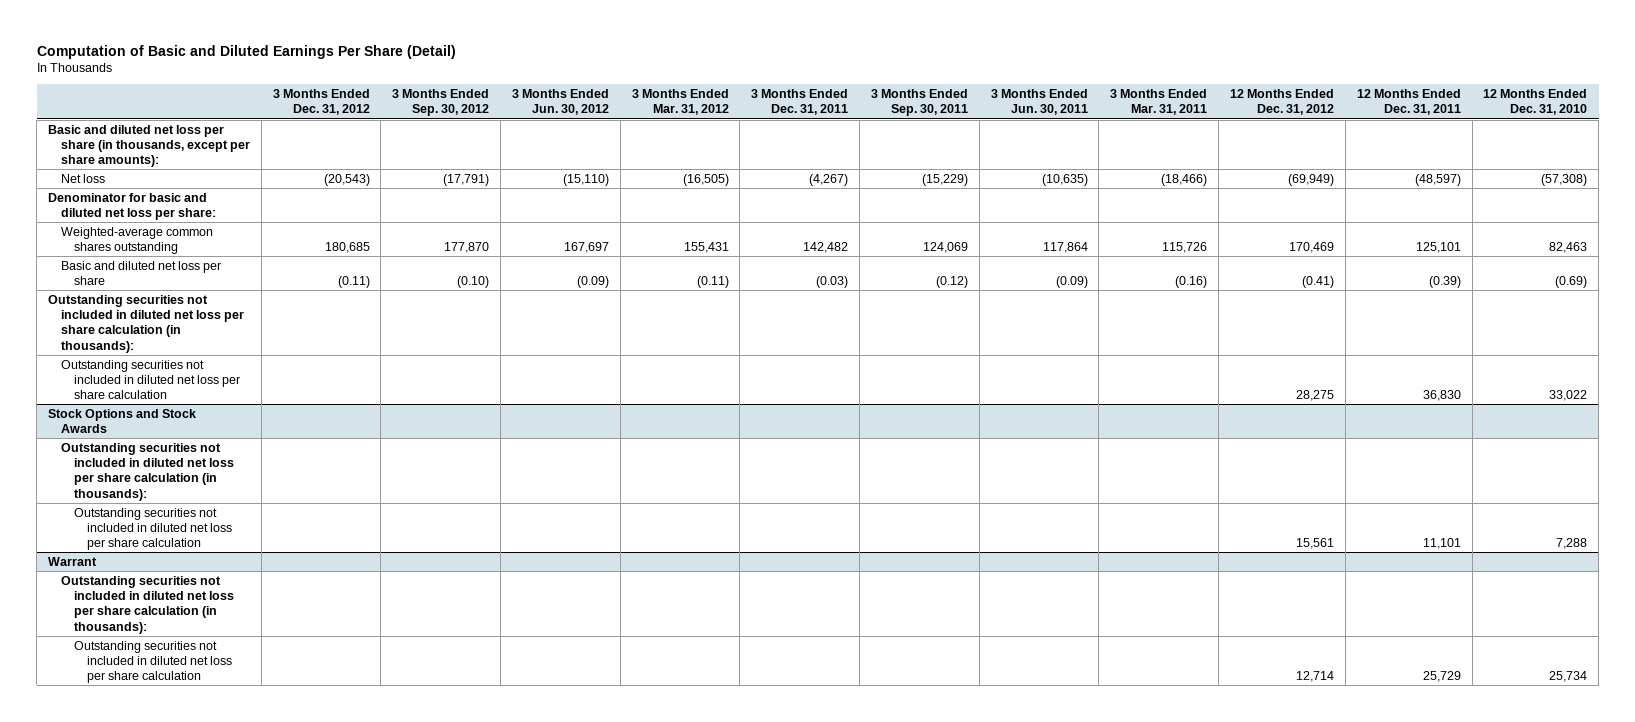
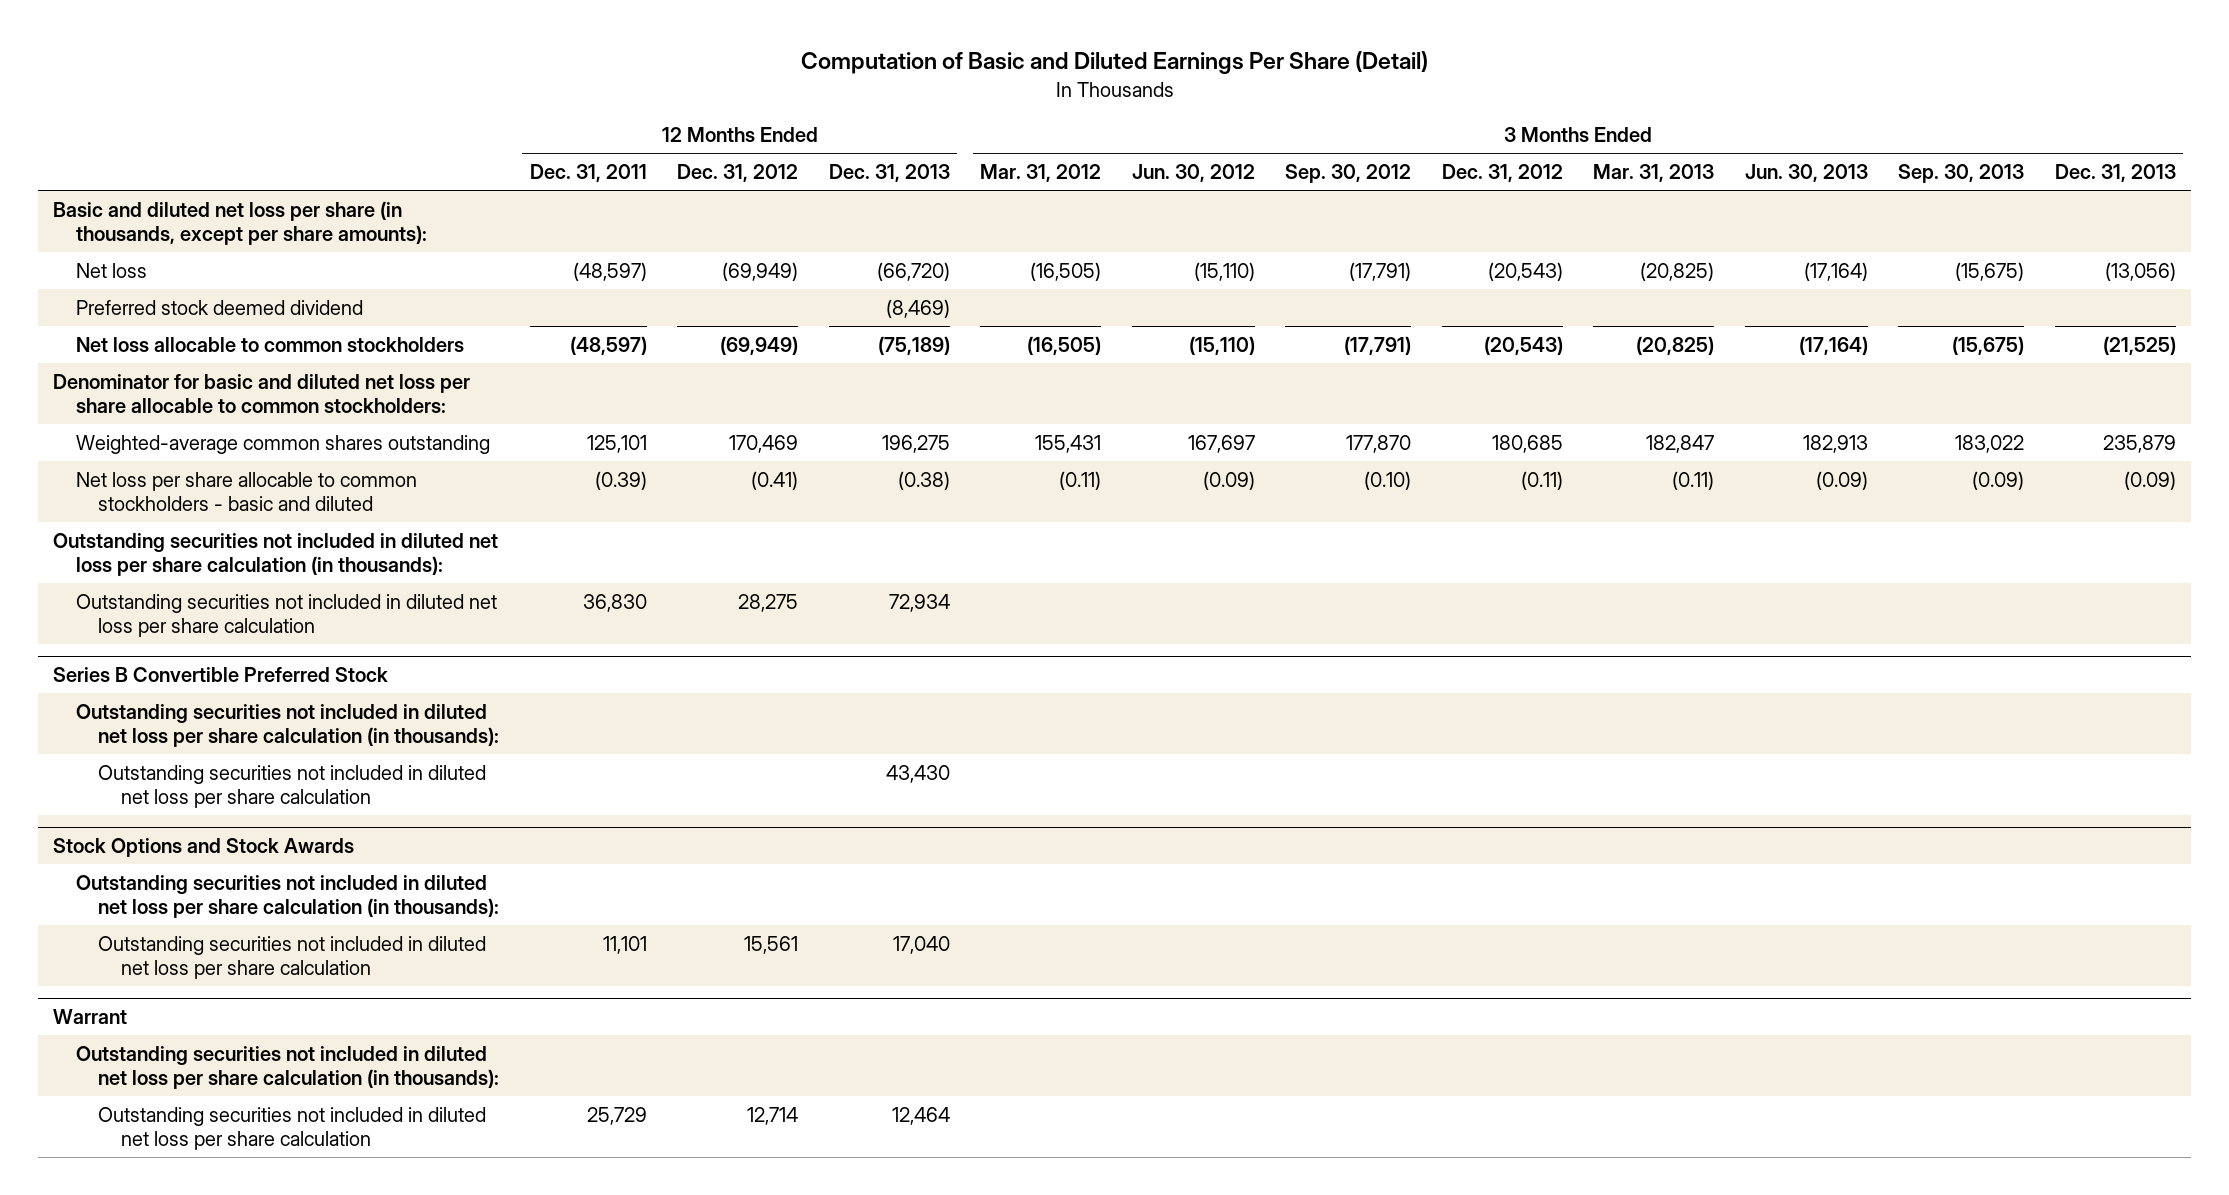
[751,89,849,116] 3 Months Ended Dec. 31, 2011 -> none
[870,89,968,117] 3 Months Ended Sep. 30, 2011 -> none
[990,89,1088,116] 3 Months Ended Jun. 30, 2011 -> none
[1110,89,1208,116] 3 Months Ended Mar. 31, 2011 -> none
[1483,89,1588,116] 12 Months Ended Dec. 31, 2010 -> none
none -> [828,164,950,183] Dec. 31, 2013
none -> [1593,164,1715,183] Mar. 31, 2013
none -> [1744,164,1868,183] Jun. 30, 2013
none -> [1898,164,2025,184] Sep. 30, 2013
none -> [2054,164,2176,183] Dec. 31, 2013
none -> [75,299,363,315] Preferred stock deemed dividend
none -> [75,336,464,352] Net loss allocable to common stockholders
[47,192,216,220] Denominator for basic and diluted net loss per share: -> [53,373,471,413] Denominator for basic and diluted net loss per share allocable to common stockholders:
[60,260,221,285] Basic and diluted net loss per share -> [75,471,417,511] Net loss per share allocable to common stockholders - basic and diluted
none -> [53,666,389,682] Series B Convertible Preferred Stock
none -> [75,703,500,747] Outstanding securities not included in diluted net loss per share calculation (in thousands):
none -> [98,764,487,808] Outstanding securities not included in diluted net loss per share calculation

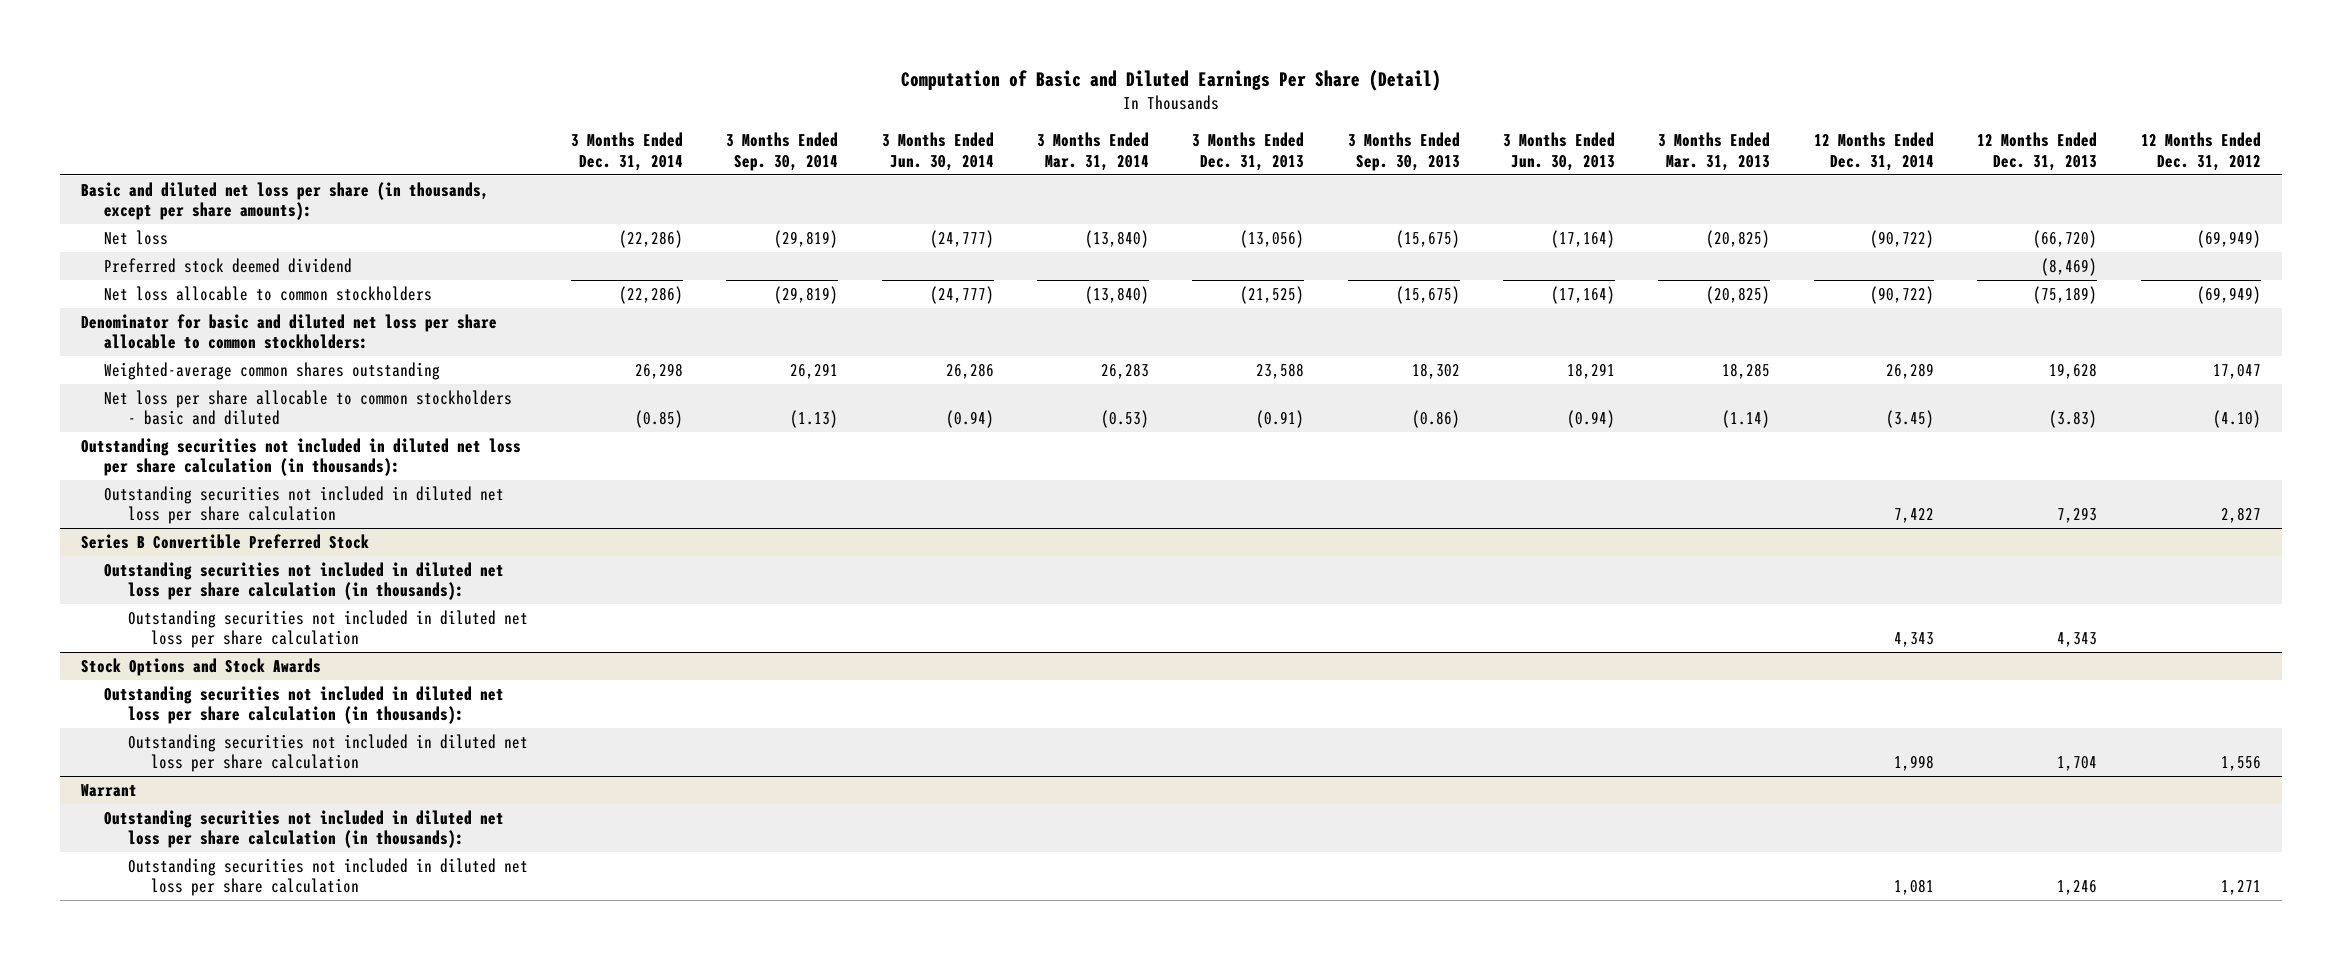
[529,164,647,183] Dec. 31, 2011 -> none
[980,164,1102,183] Mar. 31, 2012 -> none
[1131,164,1255,183] Jun. 30, 2012 -> none
[1285,164,1412,184] Sep. 30, 2012 -> none
[1441,164,1563,183] Dec. 31, 2012 -> none
none -> [570,132,683,171] 3 Months Ended Dec. 31, 2014
none -> [726,132,839,171] 3 Months Ended Sep. 30, 2014
none -> [881,132,994,171] 3 Months Ended Jun. 30, 2014
none -> [1037,132,1150,171] 3 Months Ended Mar. 31, 2014
none -> [1813,132,1934,171] 12 Months Ended Dec. 31, 2014
[729,434,799,453] 170,469 -> [2212,363,2261,379] 17,047
[881,434,950,453] 196,275 -> [2049,362,2098,379] 19,628
[1646,434,1715,453] 182,847 -> [1722,362,1771,379] 18,285
[1802,434,1868,453] 182,913 -> [1567,362,1616,379] 18,291
[1955,434,2025,453] 183,022 -> [1411,362,1460,379] 18,302
[2102,434,2176,453] 235,879 -> [1256,362,1305,379] 23,588
[751,470,799,490] (0.41) -> [2212,410,2261,429] (4.10)
[897,470,950,490] (0.38) -> [2049,410,2098,429] (3.83)
[1672,470,1715,490] (0.11) -> [1722,410,1771,429] (1.14)
[1815,470,1868,490] (0.09) -> [1567,410,1616,429] (0.94)
[1972,470,2025,490] (0.09) -> [1411,410,1460,429] (0.86)
[2123,470,2176,490] (0.09) -> [1256,410,1305,429] (0.91)
[738,593,799,612] 28,275 -> [2220,507,2261,524] 2,827
[888,593,950,612] 72,934 -> [2057,507,2098,524] 7,293
[885,764,950,783] 43,430 -> [2057,632,2098,648] 4,343
[744,935,799,954] 15,561 -> [2220,756,2261,772] 1,556
[892,935,950,954] 17,040 -> [2057,756,2098,772] 1,704
[747,1106,799,1125] 12,714 -> [2220,880,2261,896] 1,271
[891,1106,950,1125] 12,464 -> [2057,880,2098,896] 1,246

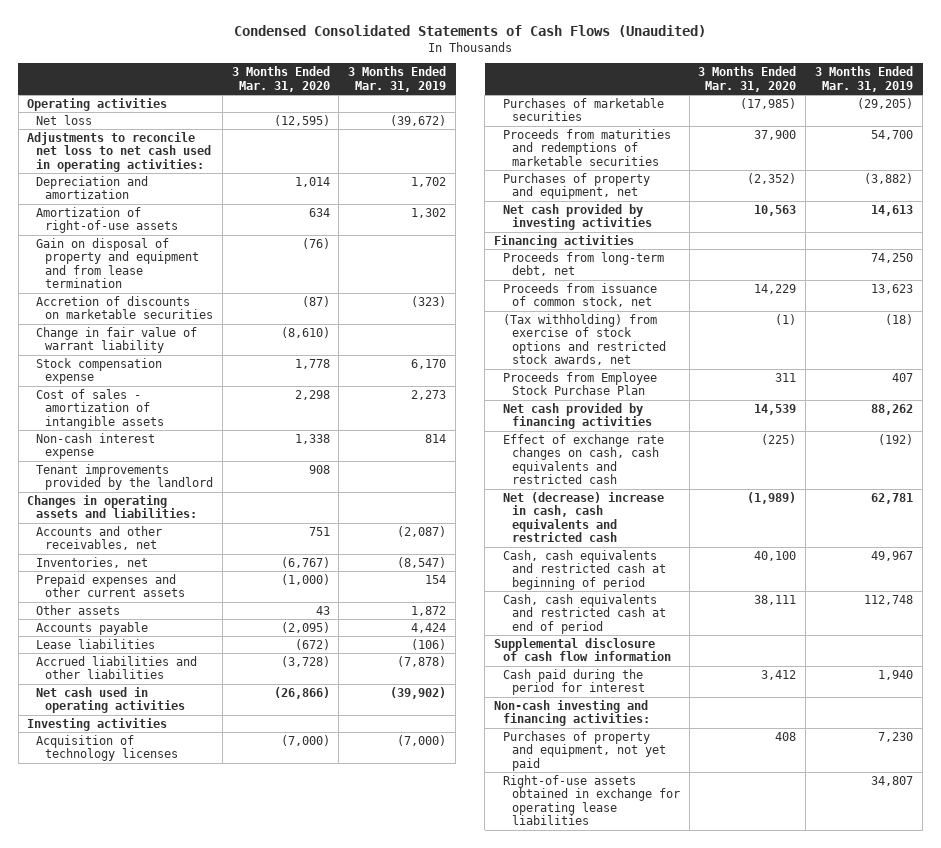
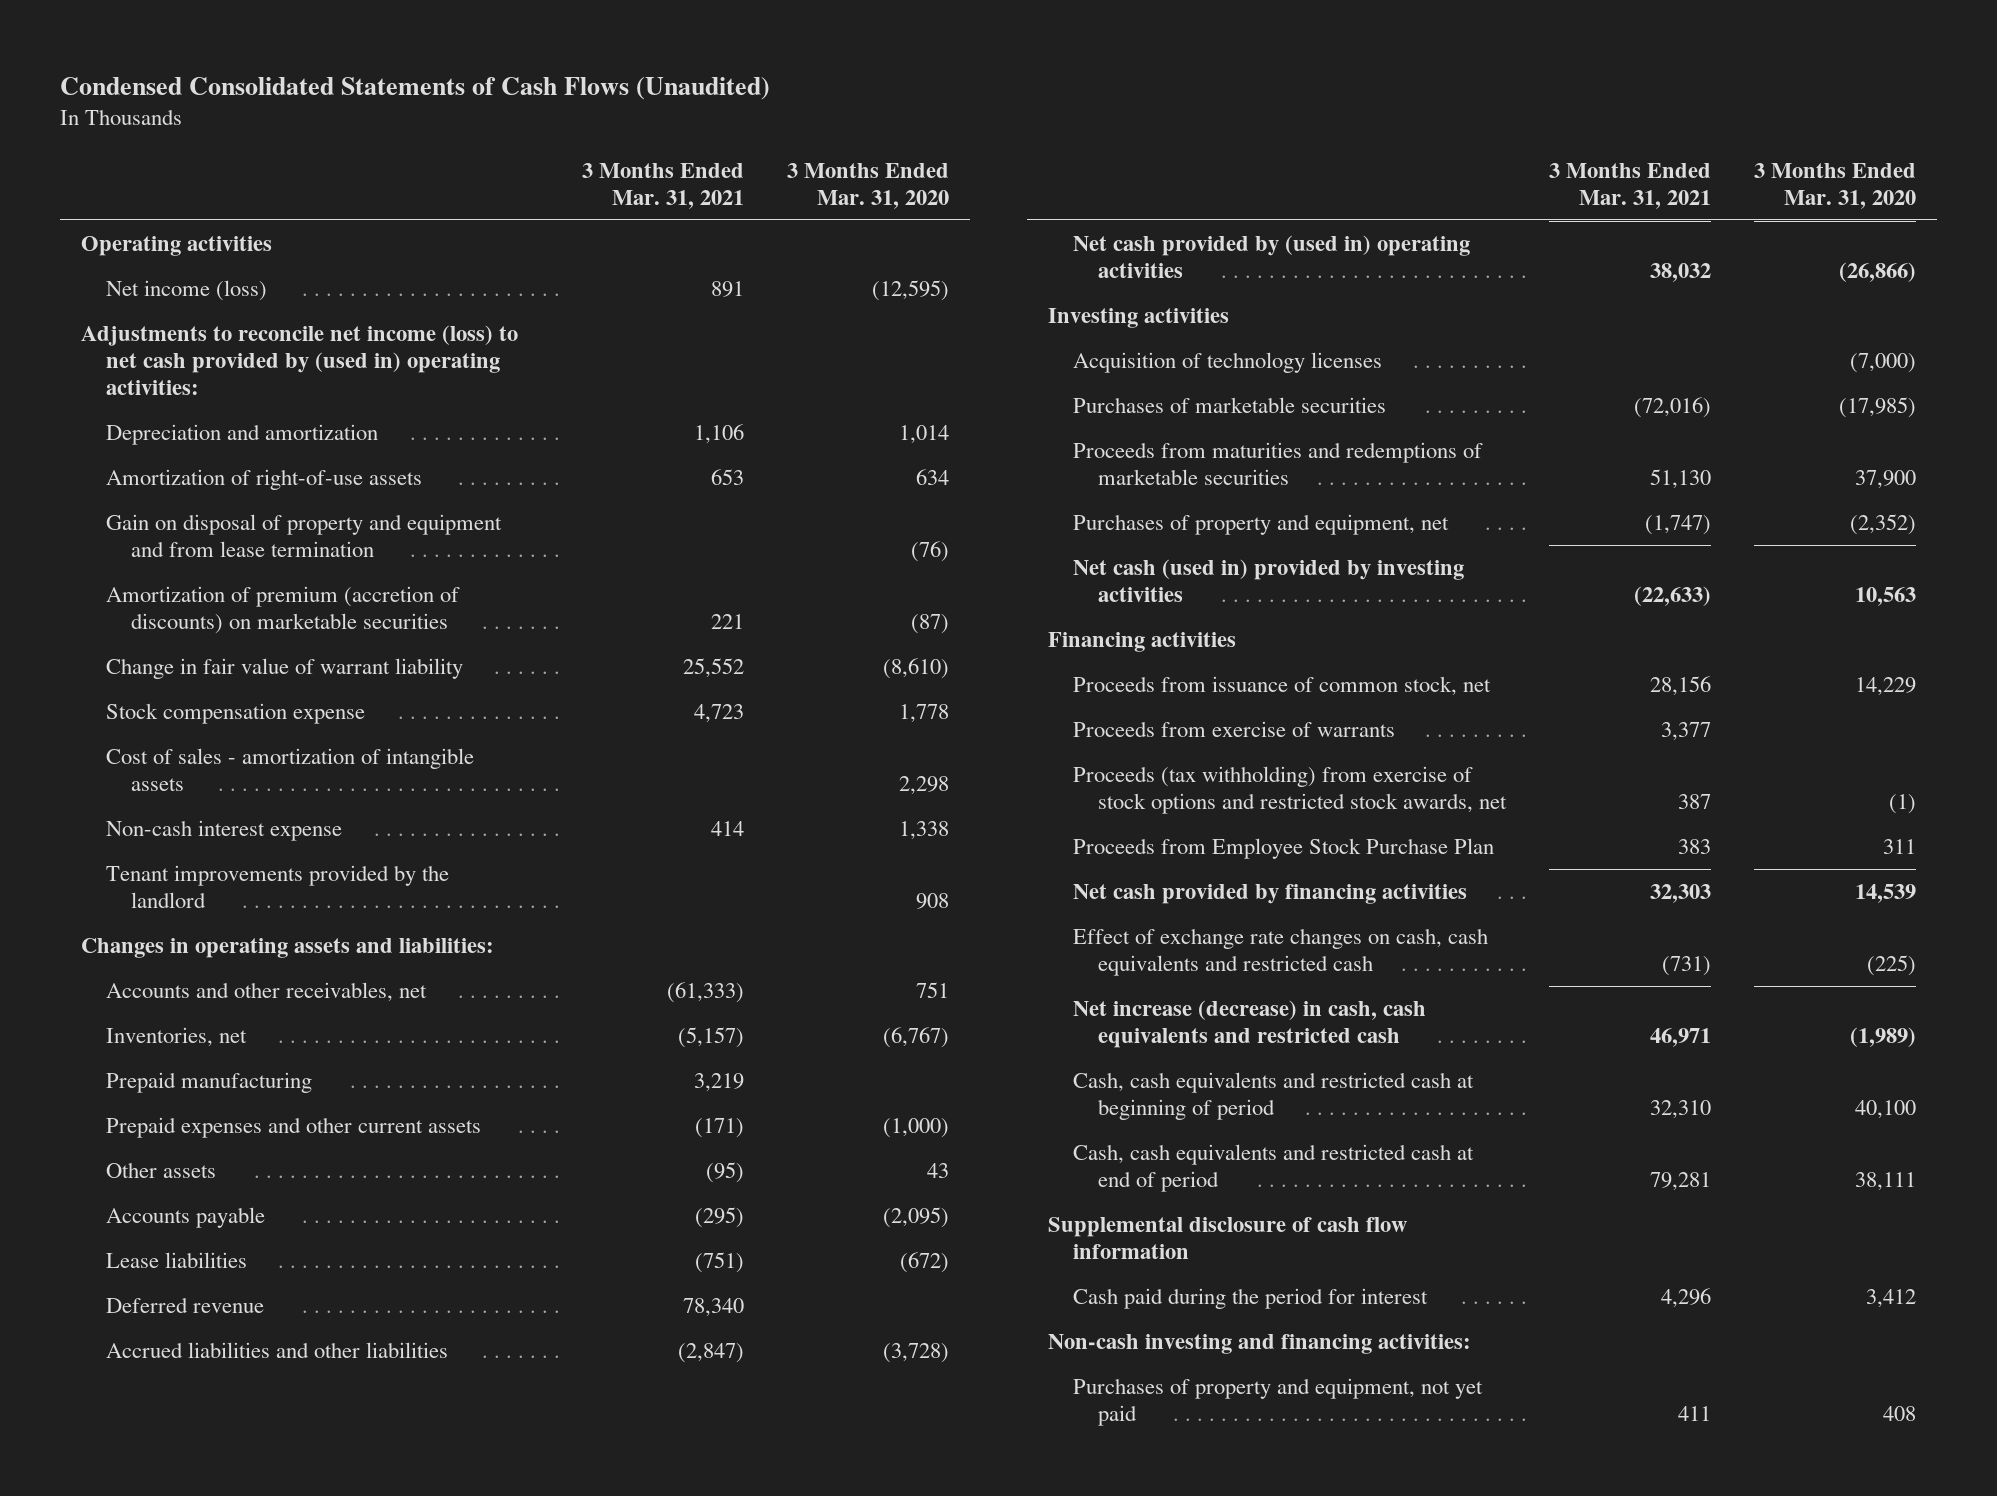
[348,66,447,92] 3 Months Ended Mar. 31, 2019 -> none
none -> [581,162,744,209] 3 Months Ended Mar. 31, 2021
[36,114,93,125] Net loss -> [105,279,267,301] Net income (loss)
[27,131,212,172] Adjustments to reconcile net loss to net cash used in operating activities: -> [81,324,519,395] Adjustments to reconcile net income (loss) to net cash provided by (used in) operating activities:
[36,295,213,320] Accretion of discounts on marketable securities -> [105,585,460,634] Amortization of premium (accretion of discounts) on marketable securities
none -> [105,1071,312,1093] Prepaid manufacturing
none -> [105,1296,264,1313] Deferred revenue
[36,686,185,714] Net cash used in operating activities -> [1072,234,1470,278] Net cash provided by (used in) operating activities
[502,203,652,231] Net cash provided by investing activities -> [1072,558,1464,602] Net cash (used in) provided by investing activities
[502,251,664,277] Proceeds from long-term debt, net -> none
none -> [1072,720,1395,737] Proceeds from exercise of warrants
[502,313,666,366] (Tax withholding) from exercise of stock options and restricted stock awards, net -> [1072,765,1507,814] Proceeds (tax withholding) from exercise of stock options and restricted stock awards, net
[502,491,664,543] Net (decrease) increase in cash, cash equivalents and restricted cash -> [1072,999,1426,1048] Net increase (decrease) in cash, cash equivalents and restricted cash
[502,774,680,826] Right-of-use assets obtained in exchange for operating lease liabilities -> none

